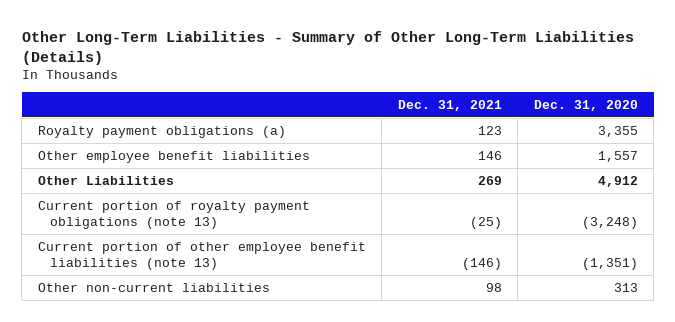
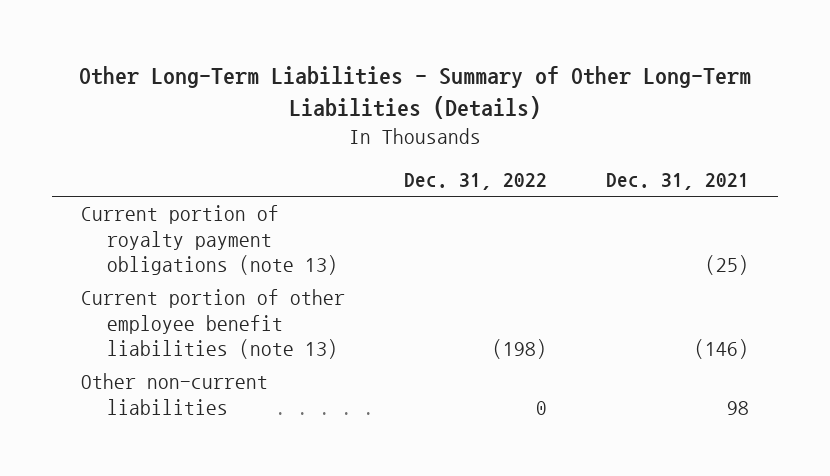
[533,99,638,111] Dec. 31, 2020 -> none
none -> [403,173,547,191] Dec. 31, 2022
[37,125,286,138] Royalty payment obligations (a) -> none
[37,150,310,163] Other employee benefit liabilities -> none
[37,175,174,185] Other Liabilities -> none

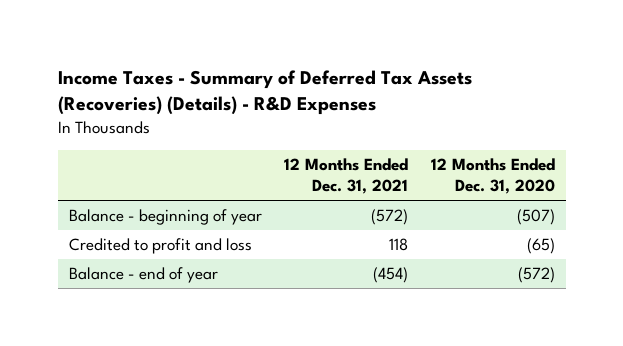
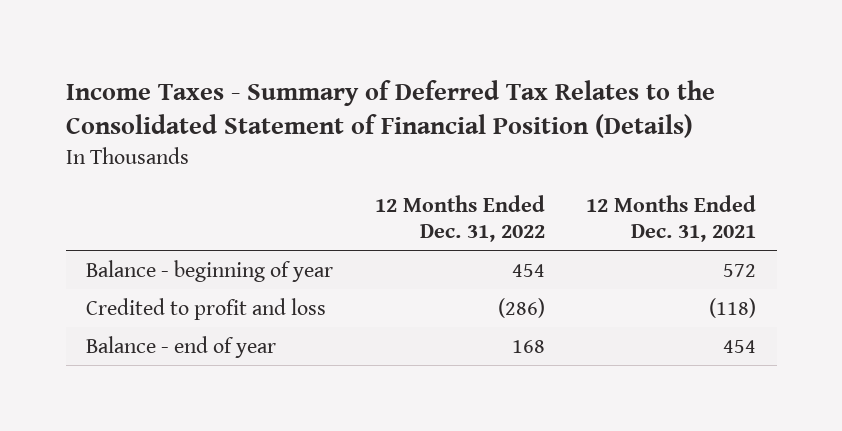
[57,69,472,116] Income Taxes - Summary of Deferred Tax Assets (Recoveries) (Details) - R&D Expenses -> [65,80,715,139] Income Taxes - Summary of Deferred Tax Relates to the Consolidated Statement of Financial Position (Details)
[430,158,555,195] 12 Months Ended Dec. 31, 2020 -> none
none -> [374,194,545,242] 12 Months Ended Dec. 31, 2022
[371,209,409,226] (572) -> [722,263,756,277] 572
[389,238,409,252] 118 -> [708,297,756,318] (118)
[373,267,409,284] (454) -> [722,339,756,353] 454

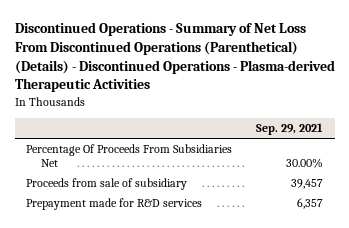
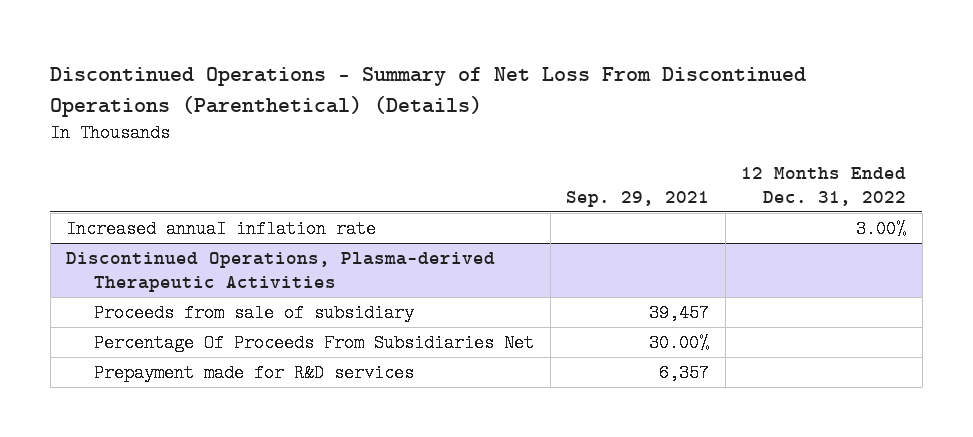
[14,22,335,93] Discontinued Operations - Summary of Net Loss From Discontinued Operations (Parenthetical) (Details) - Discontinued Operations - Plasma-derived Therapeutic Activities -> [50,67,807,117] Discontinued Operations - Summary of Net Loss From Discontinued Operations (Parenthetical) (Details)
none -> [741,166,907,206] 12 Months Ended Dec. 31, 2022
[26,144,233,168] Percentage Of Proceeds From Subsidiaries Net -> none
none -> [66,219,377,238] Increased annuaI inflation rate
none -> [66,251,496,293] Discontinued Operations, Plasma-derived Therapeutic Activities
none -> [94,333,535,352] Percentage Of Proceeds From Subsidiaries Net

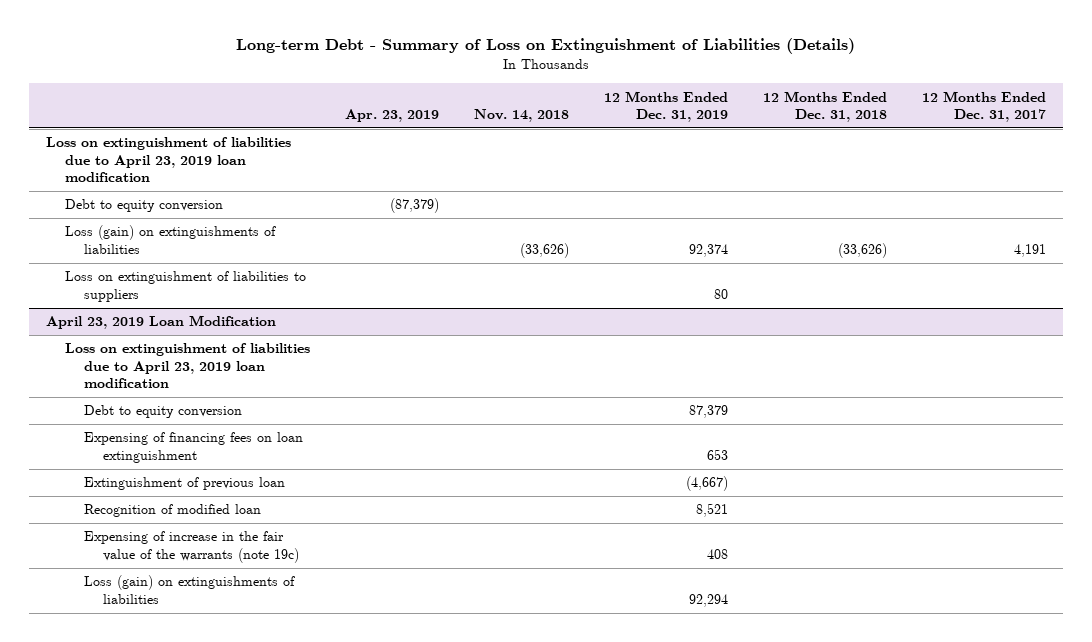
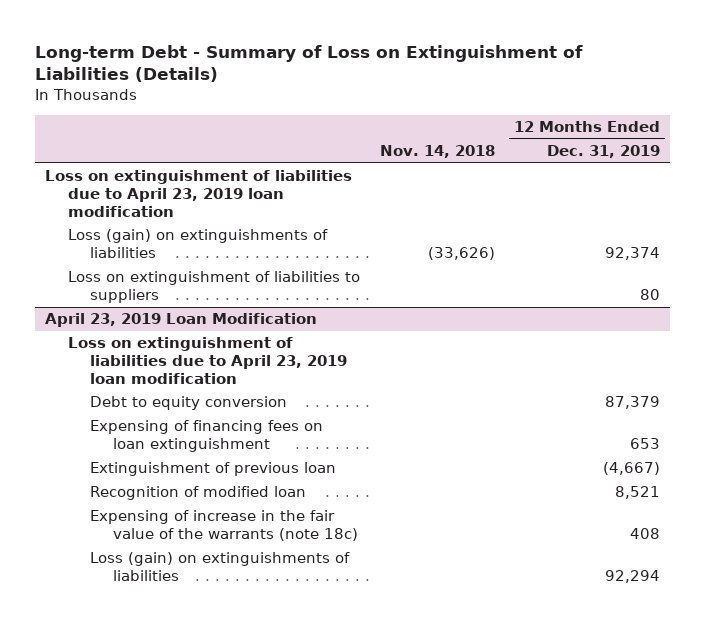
[344,109,439,123] Apr. 23, 2019 -> none
[762,90,887,123] 12 Months Ended Dec. 31, 2018 -> none
[921,90,1046,123] 12 Months Ended Dec. 31, 2017 -> none
[64,199,223,213] Debt to equity conversion -> none
[83,531,299,563] Expensing of increase in the fair value of the warrants (note 19c) -> [90,510,359,541] Expensing of increase in the fair value of the warrants (note 18c)

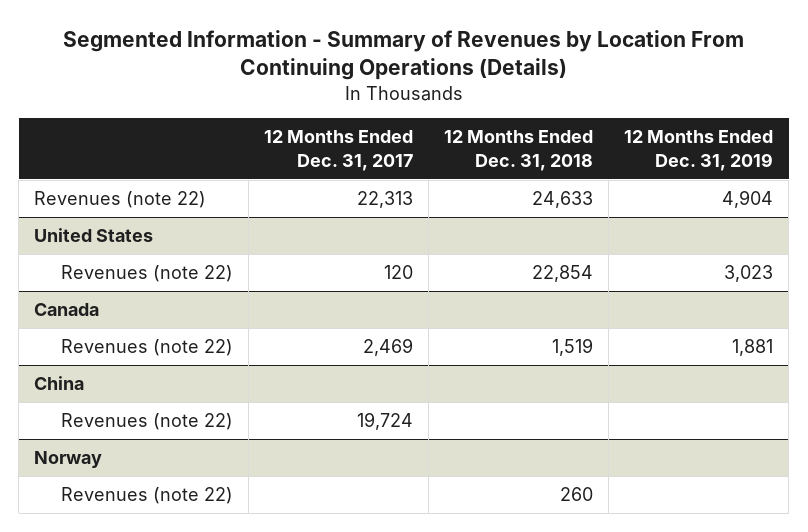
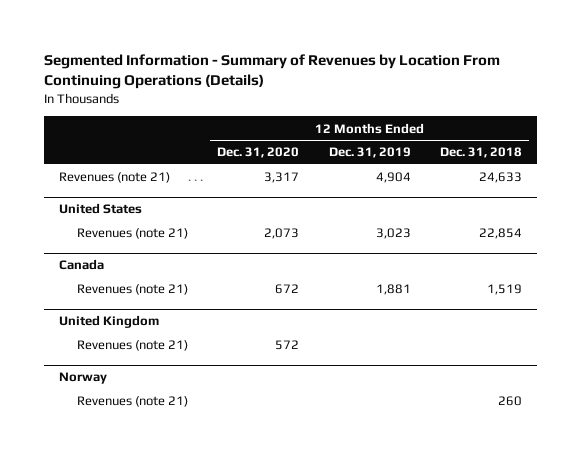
[264,130,414,171] 12 Months Ended Dec. 31, 2017 -> none
none -> [217,147,300,159] Dec. 31, 2020
[34,191,207,209] Revenues (note 22) -> [58,172,170,184] Revenues (note 21)
[61,265,234,283] Revenues (note 22) -> [77,228,189,240] Revenues (note 21)
[34,376,85,391] China -> none
[61,339,234,357] Revenues (note 22) -> [77,284,189,296] Revenues (note 21)
none -> [58,315,159,329] United Kingdom
[61,413,234,431] Revenues (note 22) -> [77,340,189,352] Revenues (note 21)
[61,487,234,505] Revenues (note 22) -> [77,396,189,408] Revenues (note 21)

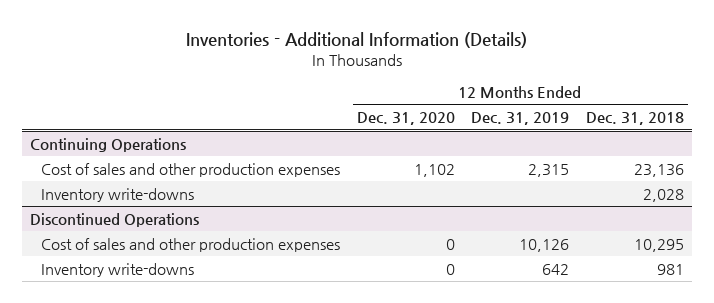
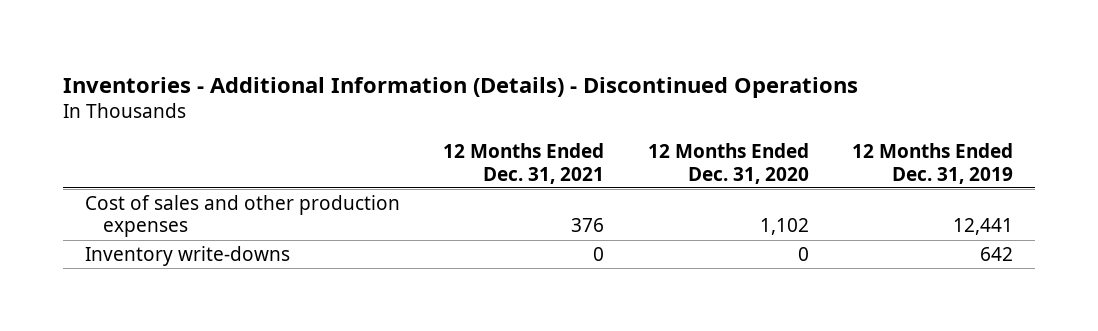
[185,31,527,48] Inventories - Additional Information (Details) -> [63,76,859,98] Inventories - Additional Information (Details) - Discontinued Operations
[586,112,685,126] Dec. 31, 2018 -> none
none -> [443,143,605,184] 12 Months Ended Dec. 31, 2021
[29,137,186,152] Continuing Operations -> none
[41,187,195,202] Inventory write-downs -> none
[29,212,199,227] Discontinued Operations -> none
[41,237,341,252] Cost of sales and other production expenses -> none
[528,163,570,177] 2,315 -> [952,218,1013,236] 12,441

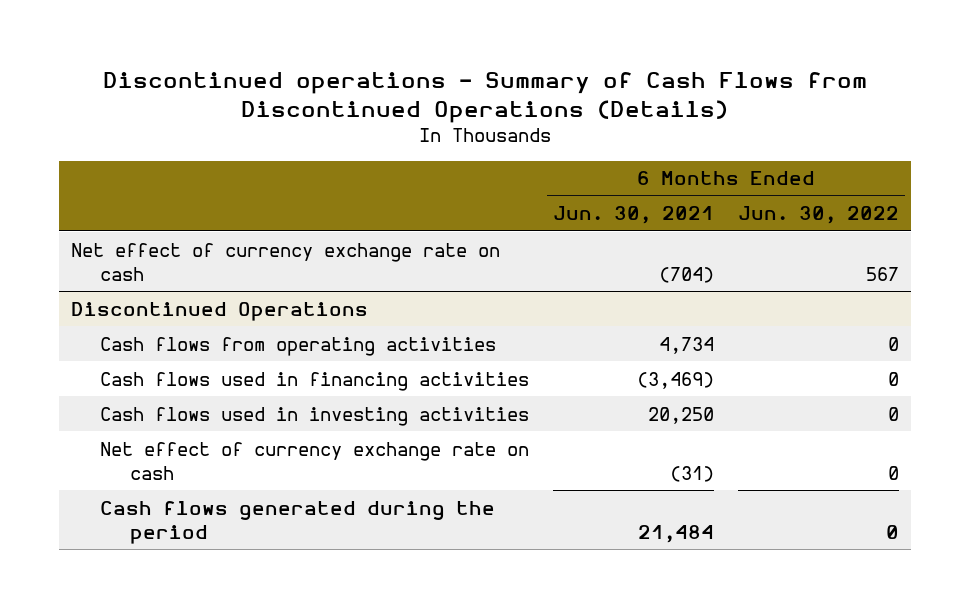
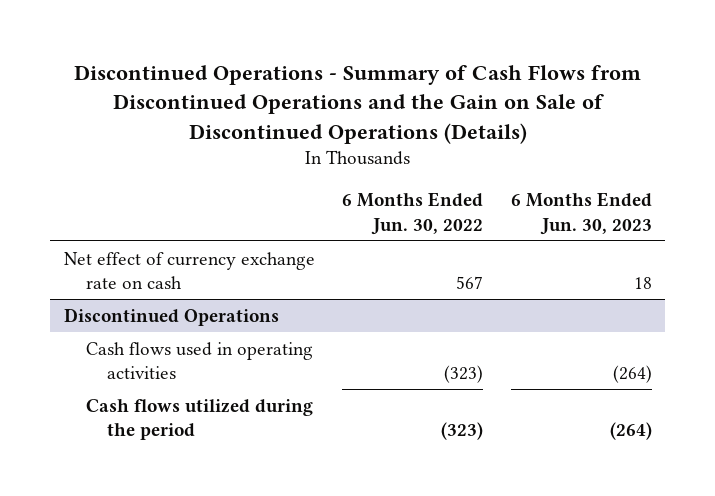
[102,71,867,123] Discontinued operations - Summary of Cash Flows from Discontinued Operations (Details) -> [73,64,641,144] Discontinued Operations - Summary of Cash Flows from Discontinued Operations and the Gain on Sale of Discontinued Operations (Details)
[553,206,715,225] Jun. 30, 2021 -> none
none -> [510,192,652,235] 6 Months Ended Jun. 30, 2023
[100,371,530,391] Cash flows used in financing activities -> none
[100,406,530,426] Cash flows used in investing activities -> none
[100,441,530,480] Net effect of currency exchange rate on cash -> none
[100,336,497,356] Cash flows from operating activities -> [85,341,313,380] Cash flows used in operating activities
[887,336,899,351] 0 -> [444,365,484,384] (323)
[100,500,496,544] Cash flows generated during the period -> [85,398,313,441] Cash flows utilized during the period
[885,524,899,539] 0 -> [441,422,484,441] (323)

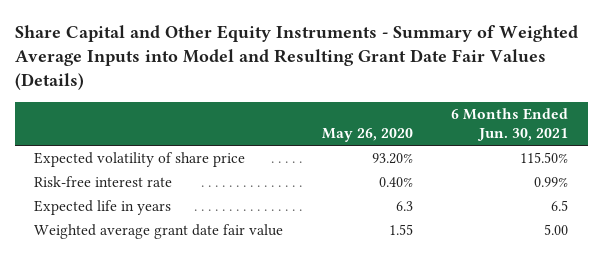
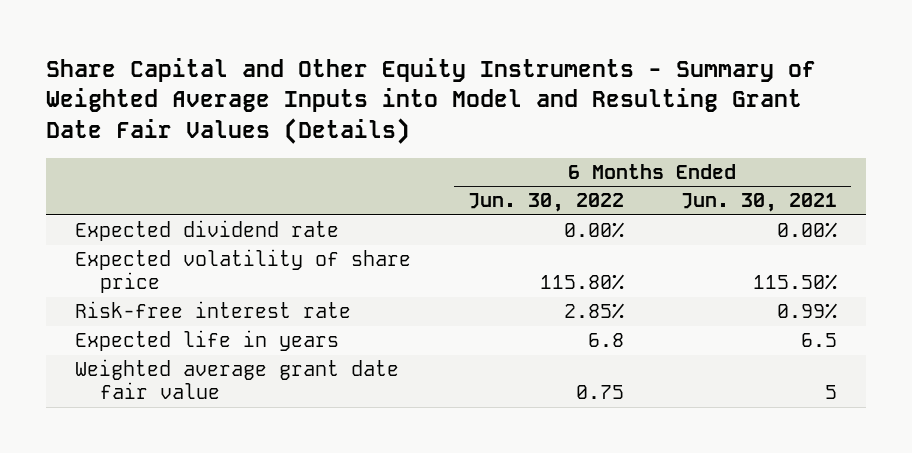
[321,128,413,143] May 26, 2020 -> none
none -> [467,193,624,213] Jun. 30, 2022
none -> [74,220,339,242] Expected dividend rate
[544,224,569,236] 5.00 -> [824,385,837,400] 5

